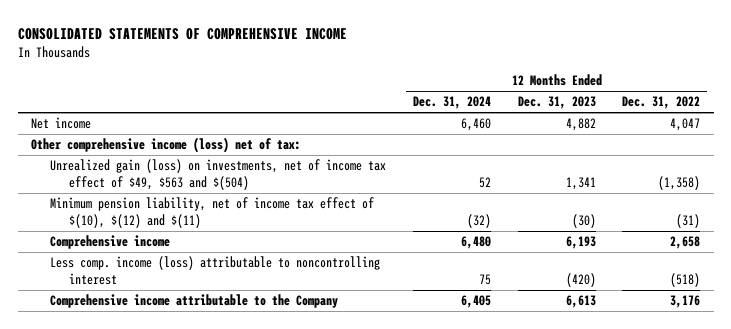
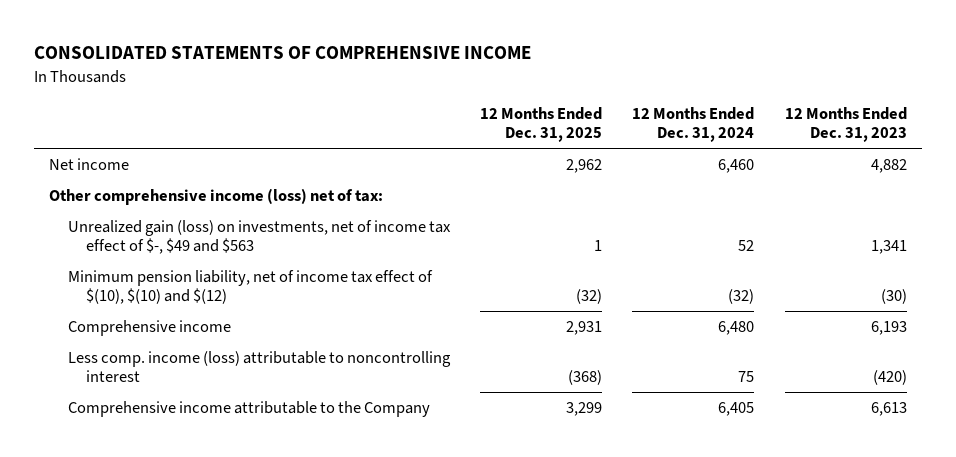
[622,96,701,110] Dec. 31, 2022 -> none
none -> [480,106,603,143] 12 Months Ended Dec. 31, 2025
[49,159,386,191] Unrealized gain (loss) on investments, net of income tax effect of $49, $563 and $(504) -> [67,219,451,255] Unrealized gain (loss) on investments, net of income tax effect of $-, $49 and $563
[49,197,374,229] Minimum pension liability, net of income tax effect of $(10), $(12) and $(11) -> [67,269,433,305] Minimum pension liability, net of income tax effect of $(10), $(10) and $(12)

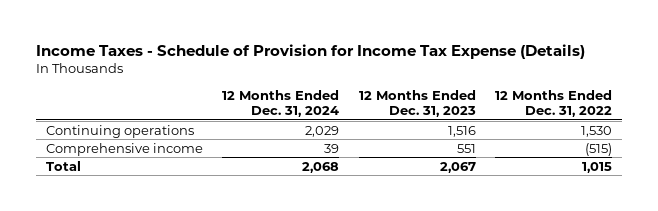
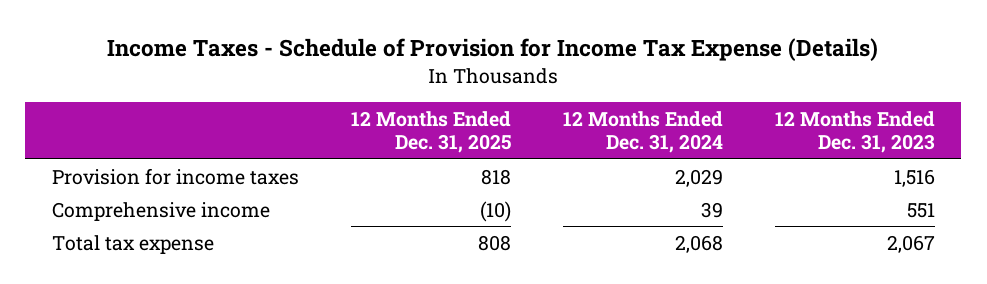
[495,89,613,118] 12 Months Ended Dec. 31, 2022 -> none
none -> [350,110,511,154] 12 Months Ended Dec. 31, 2025
[45,124,194,138] Continuing operations -> [51,167,299,185] Provision for income taxes
[45,160,81,171] Total -> [51,234,214,254] Total tax expense

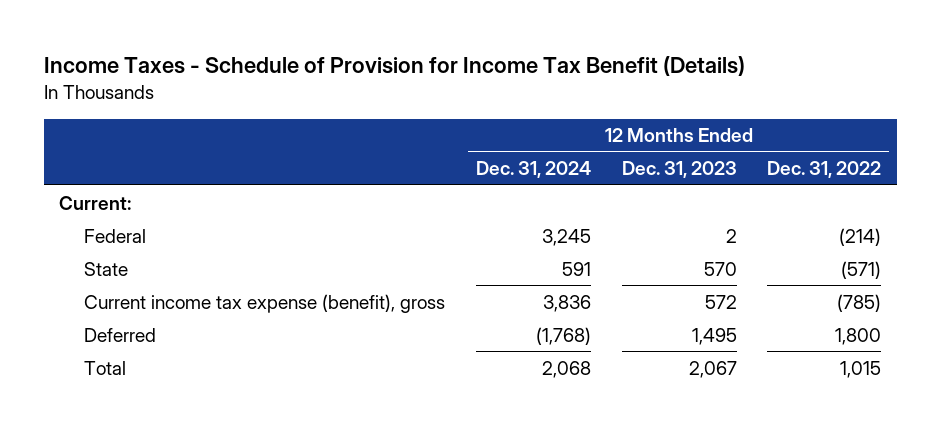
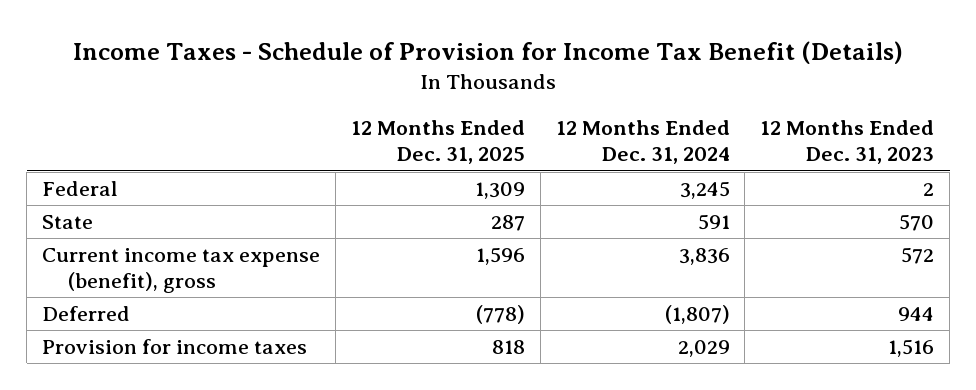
[767,161,882,179] Dec. 31, 2022 -> none
none -> [350,120,525,165] 12 Months Ended Dec. 31, 2025
[58,195,131,210] Current: -> none
[84,360,127,375] Total -> none
[535,326,591,345] (1,768) -> [664,305,730,325] (1,807)
[691,327,737,345] 1,495 -> [898,307,935,322] 944
none -> [41,339,307,355] Provision for income taxes

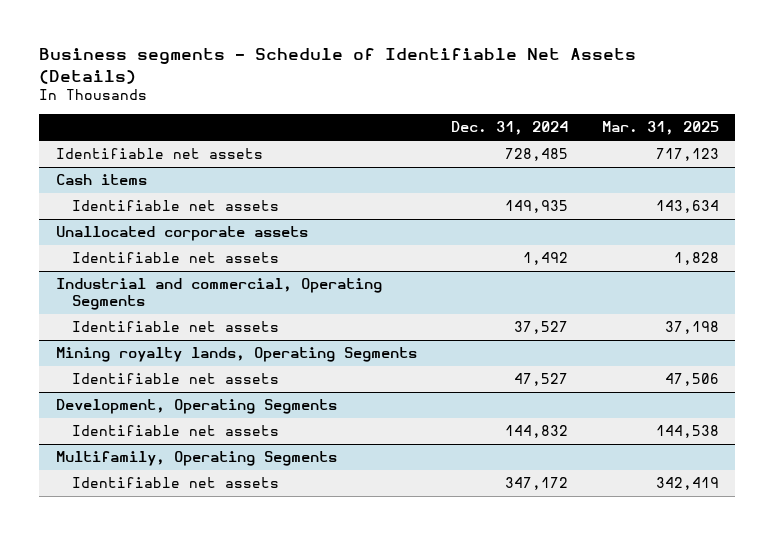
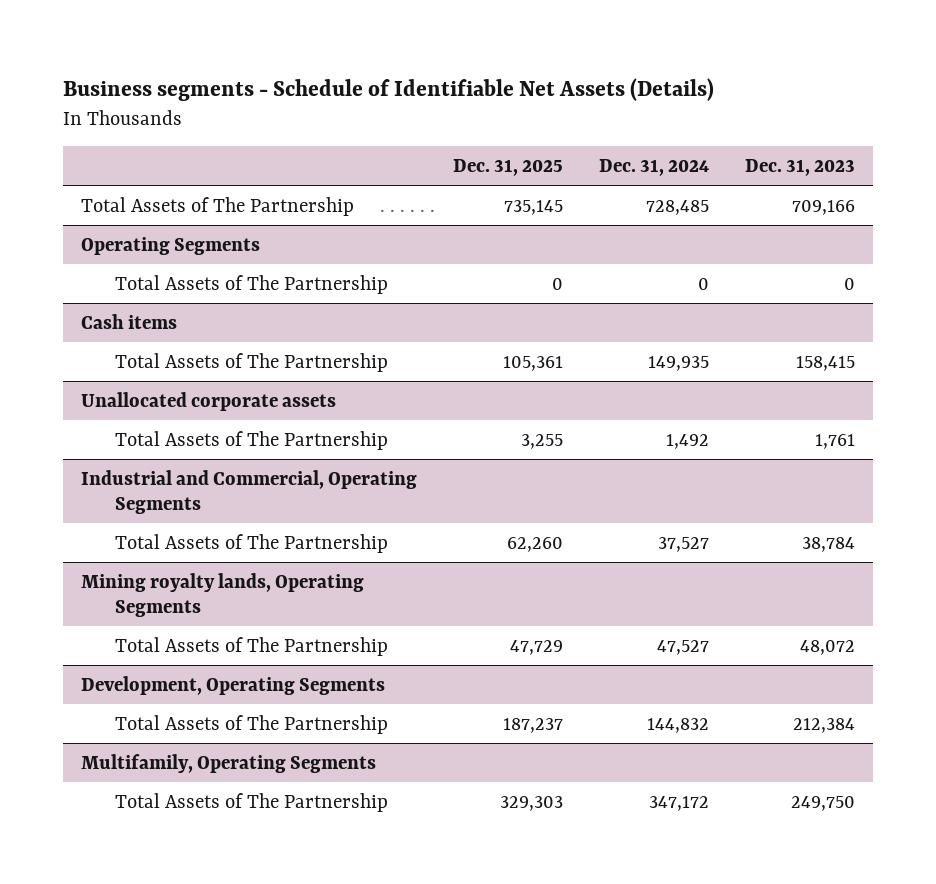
[601,121,719,136] Mar. 31, 2025 -> none
none -> [452,159,563,177] Dec. 31, 2025
none -> [745,159,856,177] Dec. 31, 2023
[55,148,263,160] Identifiable net assets -> [80,196,354,216] Total Assets of The Partnership
none -> [80,236,260,255] Operating Segments
none -> [114,274,388,294] Total Assets of The Partnership
[71,200,279,212] Identifiable net assets -> [114,352,388,372] Total Assets of The Partnership
[71,252,279,264] Identifiable net assets -> [114,430,388,450] Total Assets of The Partnership
[55,278,382,311] Industrial and commercial, Operating Segments -> [80,469,417,514] Industrial and Commercial, Operating Segments
[71,321,279,333] Identifiable net assets -> [114,533,388,553] Total Assets of The Partnership
[71,373,279,385] Identifiable net assets -> [114,636,388,656] Total Assets of The Partnership
[71,425,279,437] Identifiable net assets -> [114,714,388,734] Total Assets of The Partnership
[71,477,279,489] Identifiable net assets -> [114,792,388,812] Total Assets of The Partnership

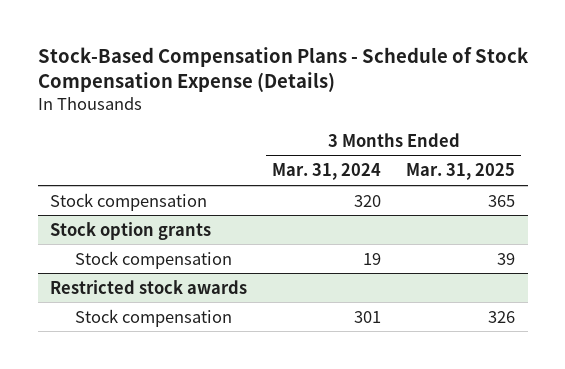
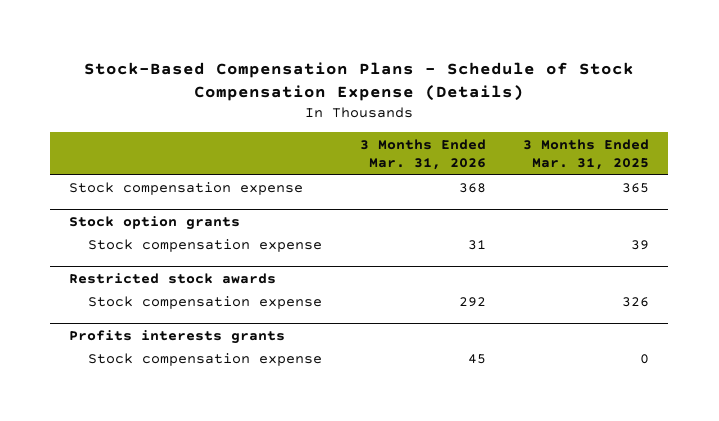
[272,163,382,181] Mar. 31, 2024 -> none
none -> [359,138,486,171] 3 Months Ended Mar. 31, 2026
[50,192,208,211] Stock compensation -> [69,182,304,196] Stock compensation expense
[75,250,233,269] Stock compensation -> [87,239,322,253] Stock compensation expense
[75,308,233,327] Stock compensation -> [87,296,322,310] Stock compensation expense
none -> [69,329,286,344] Profits interests grants
none -> [87,353,322,367] Stock compensation expense

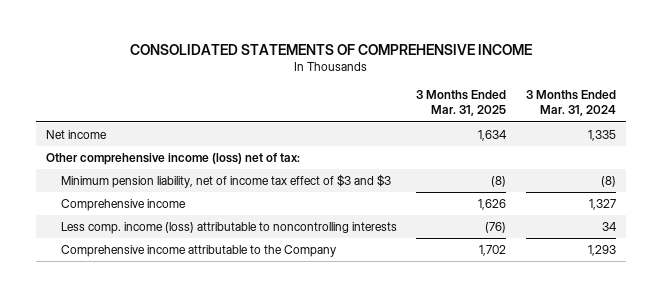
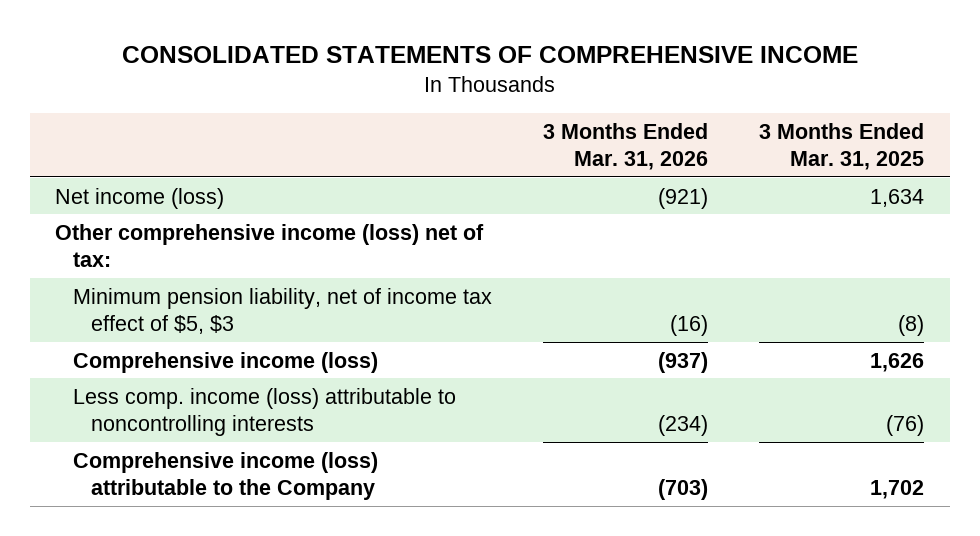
[525,90,616,117] 3 Months Ended Mar. 31, 2024 -> none
none -> [543,122,709,171] 3 Months Ended Mar. 31, 2026
[45,129,107,139] Net income -> [55,187,225,209] Net income (loss)
[60,173,391,188] Minimum pension liability, net of income tax effect of $3 and $3 -> [73,287,493,334] Minimum pension liability, net of income tax effect of $5, $3
[60,198,186,211] Comprehensive income -> [73,351,379,373] Comprehensive income (loss)
[60,244,336,257] Comprehensive income attributable to the Company -> [73,451,379,500] Comprehensive income (loss) attributable to the Company

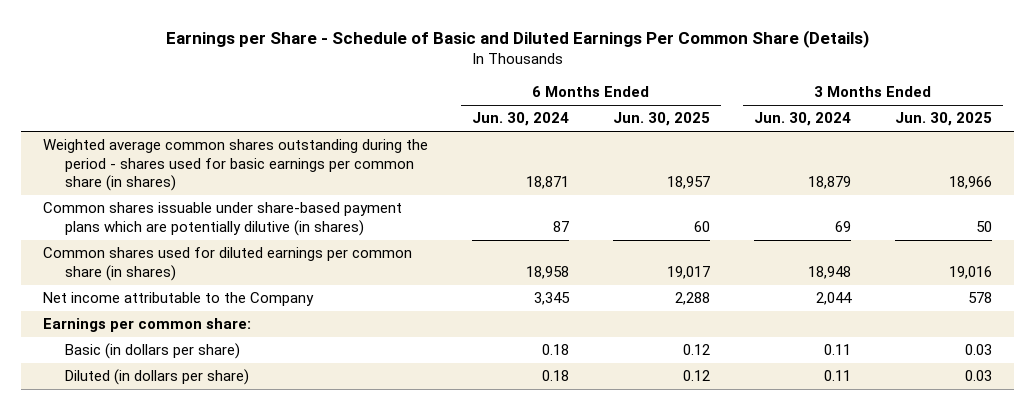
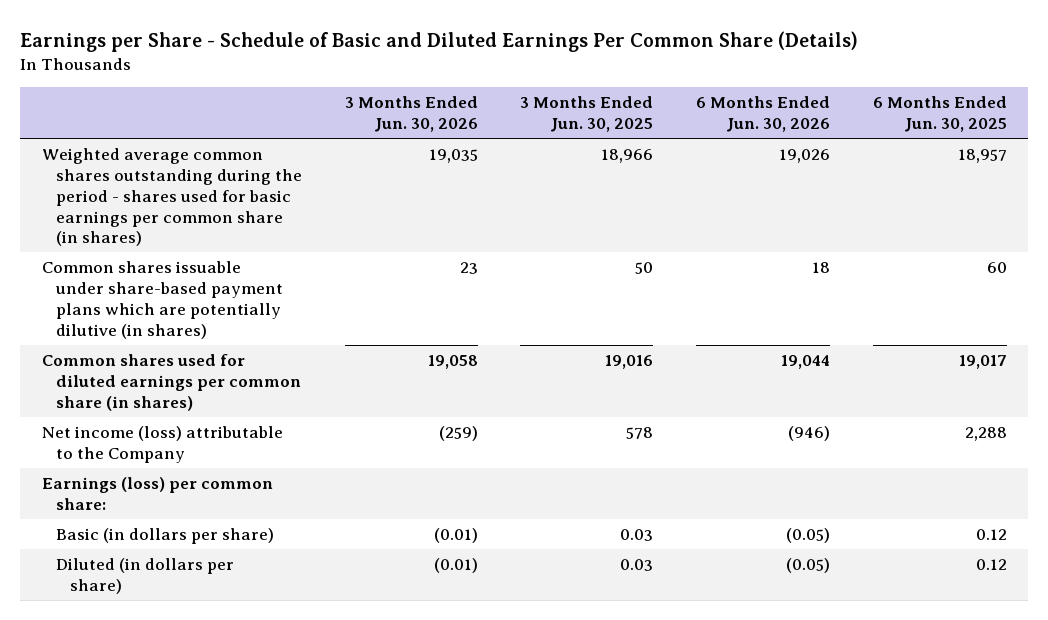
[472,112,570,127] Jun. 30, 2024 -> none
[754,112,852,127] Jun. 30, 2024 -> none
none -> [344,96,478,133] 3 Months Ended Jun. 30, 2026
none -> [695,96,830,133] 6 Months Ended Jun. 30, 2026
[43,292,315,307] Net income attributable to the Company -> [41,425,283,463] Net income (loss) attributable to the Company
[43,318,252,333] Earnings per common share: -> [41,476,273,510] Earnings (loss) per common share:

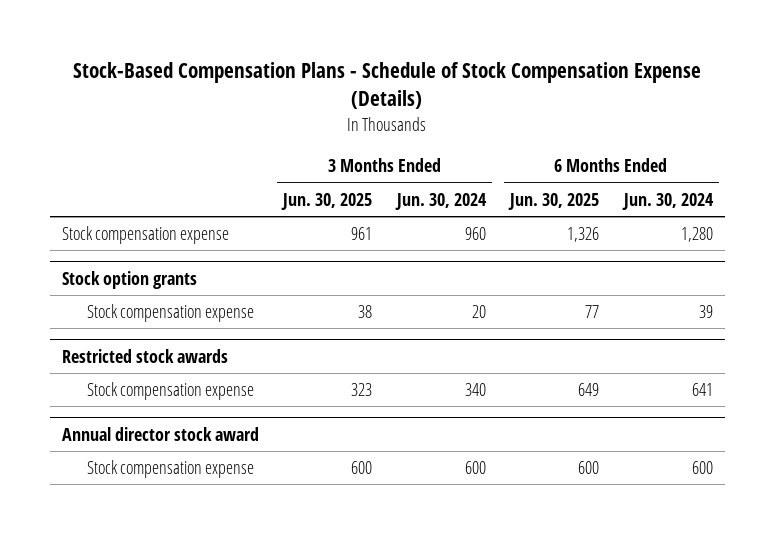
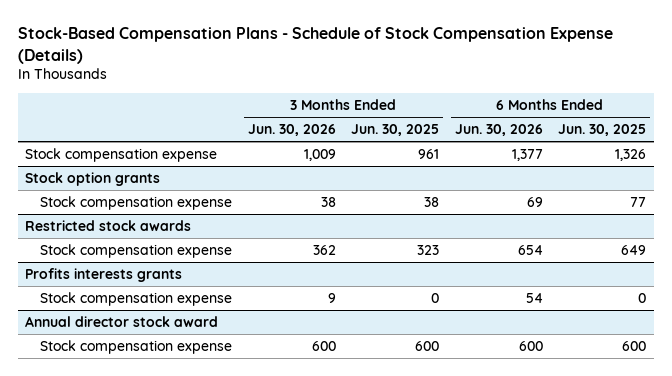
[394,192,487,210] Jun. 30, 2024 -> none
[621,192,714,210] Jun. 30, 2024 -> none
none -> [247,124,336,137] Jun. 30, 2026
none -> [454,124,543,137] Jun. 30, 2026
none -> [25,267,183,282] Profits interests grants
none -> [39,291,232,306] Stock compensation expense

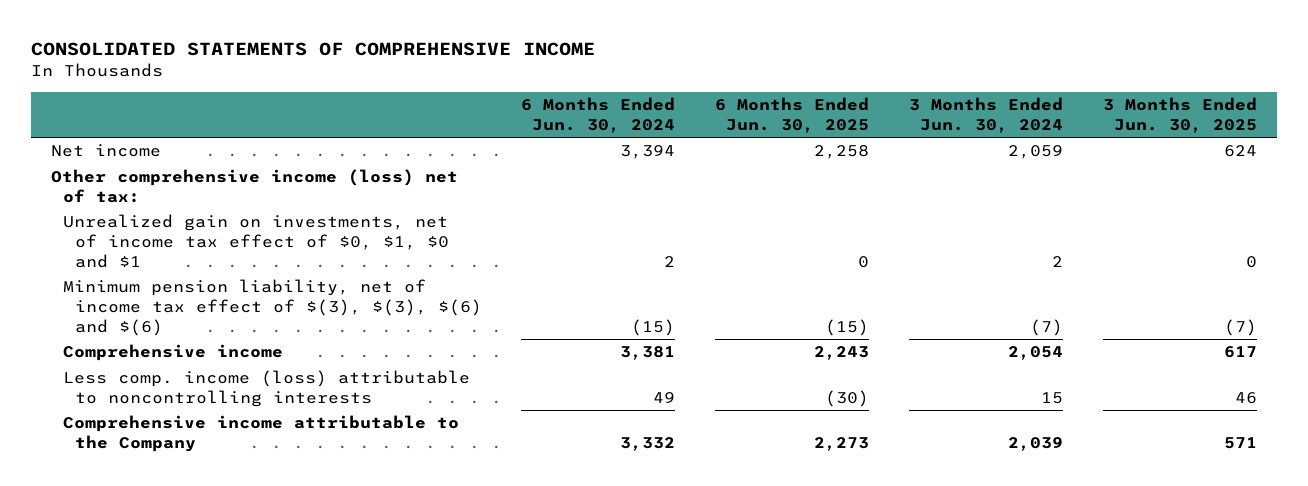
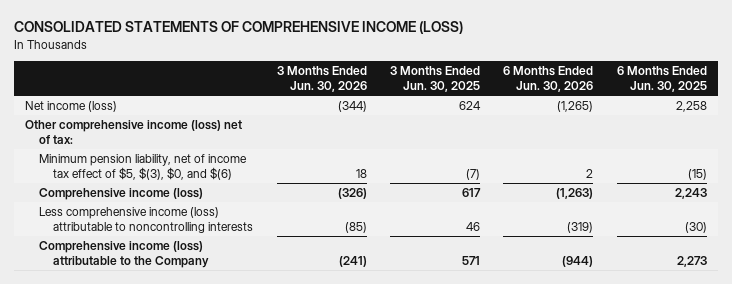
[31,42,596,57] CONSOLIDATED STATEMENTS OF COMPREHENSIVE INCOME -> [13,21,463,35] CONSOLIDATED STATEMENTS OF COMPREHENSIVE INCOME (LOSS)
[521,96,676,133] 6 Months Ended Jun. 30, 2024 -> none
[909,96,1064,133] 3 Months Ended Jun. 30, 2024 -> none
none -> [276,66,367,93] 3 Months Ended Jun. 30, 2026
none -> [503,66,594,93] 6 Months Ended Jun. 30, 2026
[51,144,162,158] Net income -> [25,101,118,113] Net income (loss)
[63,214,449,268] Unrealized gain on investments, net of income tax effect of $0, $1, $0 and $1 -> none
[63,279,482,336] Minimum pension liability, net of income tax effect of $(3), $(3), $(6) and $(6) -> [39,154,248,180] Minimum pension liability, net of income tax effect of $5, $(3), $0, and $(6)
[63,344,284,362] Comprehensive income -> [39,188,204,201] Comprehensive income (loss)
[63,370,471,408] Less comp. income (loss) attributable to noncontrolling interests -> [39,207,254,233] Less comprehensive income (loss) attributable to noncontrolling interests
[63,415,460,453] Comprehensive income attributable to the Company -> [39,241,210,268] Comprehensive income (loss) attributable to the Company

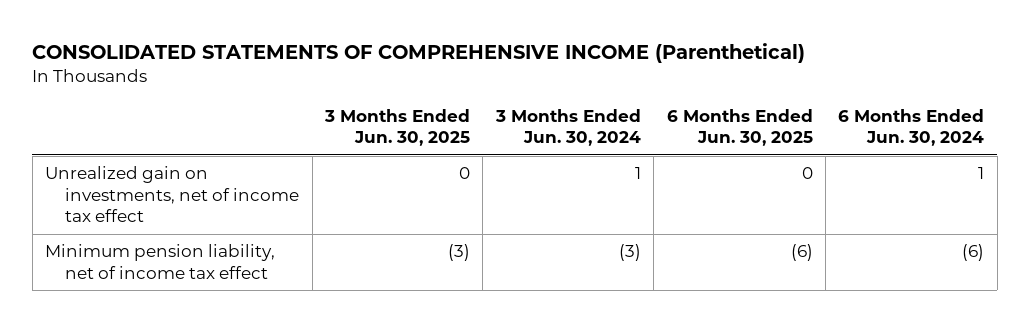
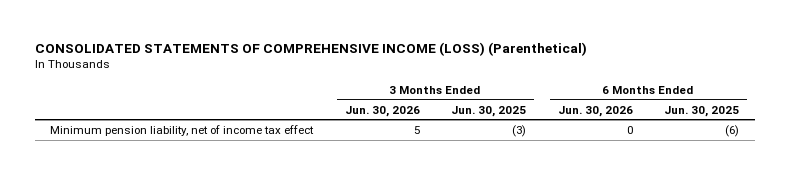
[32,42,806,63] CONSOLIDATED STATEMENTS OF COMPREHENSIVE INCOME (Parenthetical) -> [34,41,587,56] CONSOLIDATED STATEMENTS OF COMPREHENSIVE INCOME (LOSS) (Parenthetical)
[494,108,641,147] 3 Months Ended Jun. 30, 2024 -> none
[838,108,985,147] 6 Months Ended Jun. 30, 2024 -> none
none -> [344,105,420,117] Jun. 30, 2026
none -> [557,105,633,117] Jun. 30, 2026
[45,166,300,223] Unrealized gain on investments, net of income tax effect -> none

